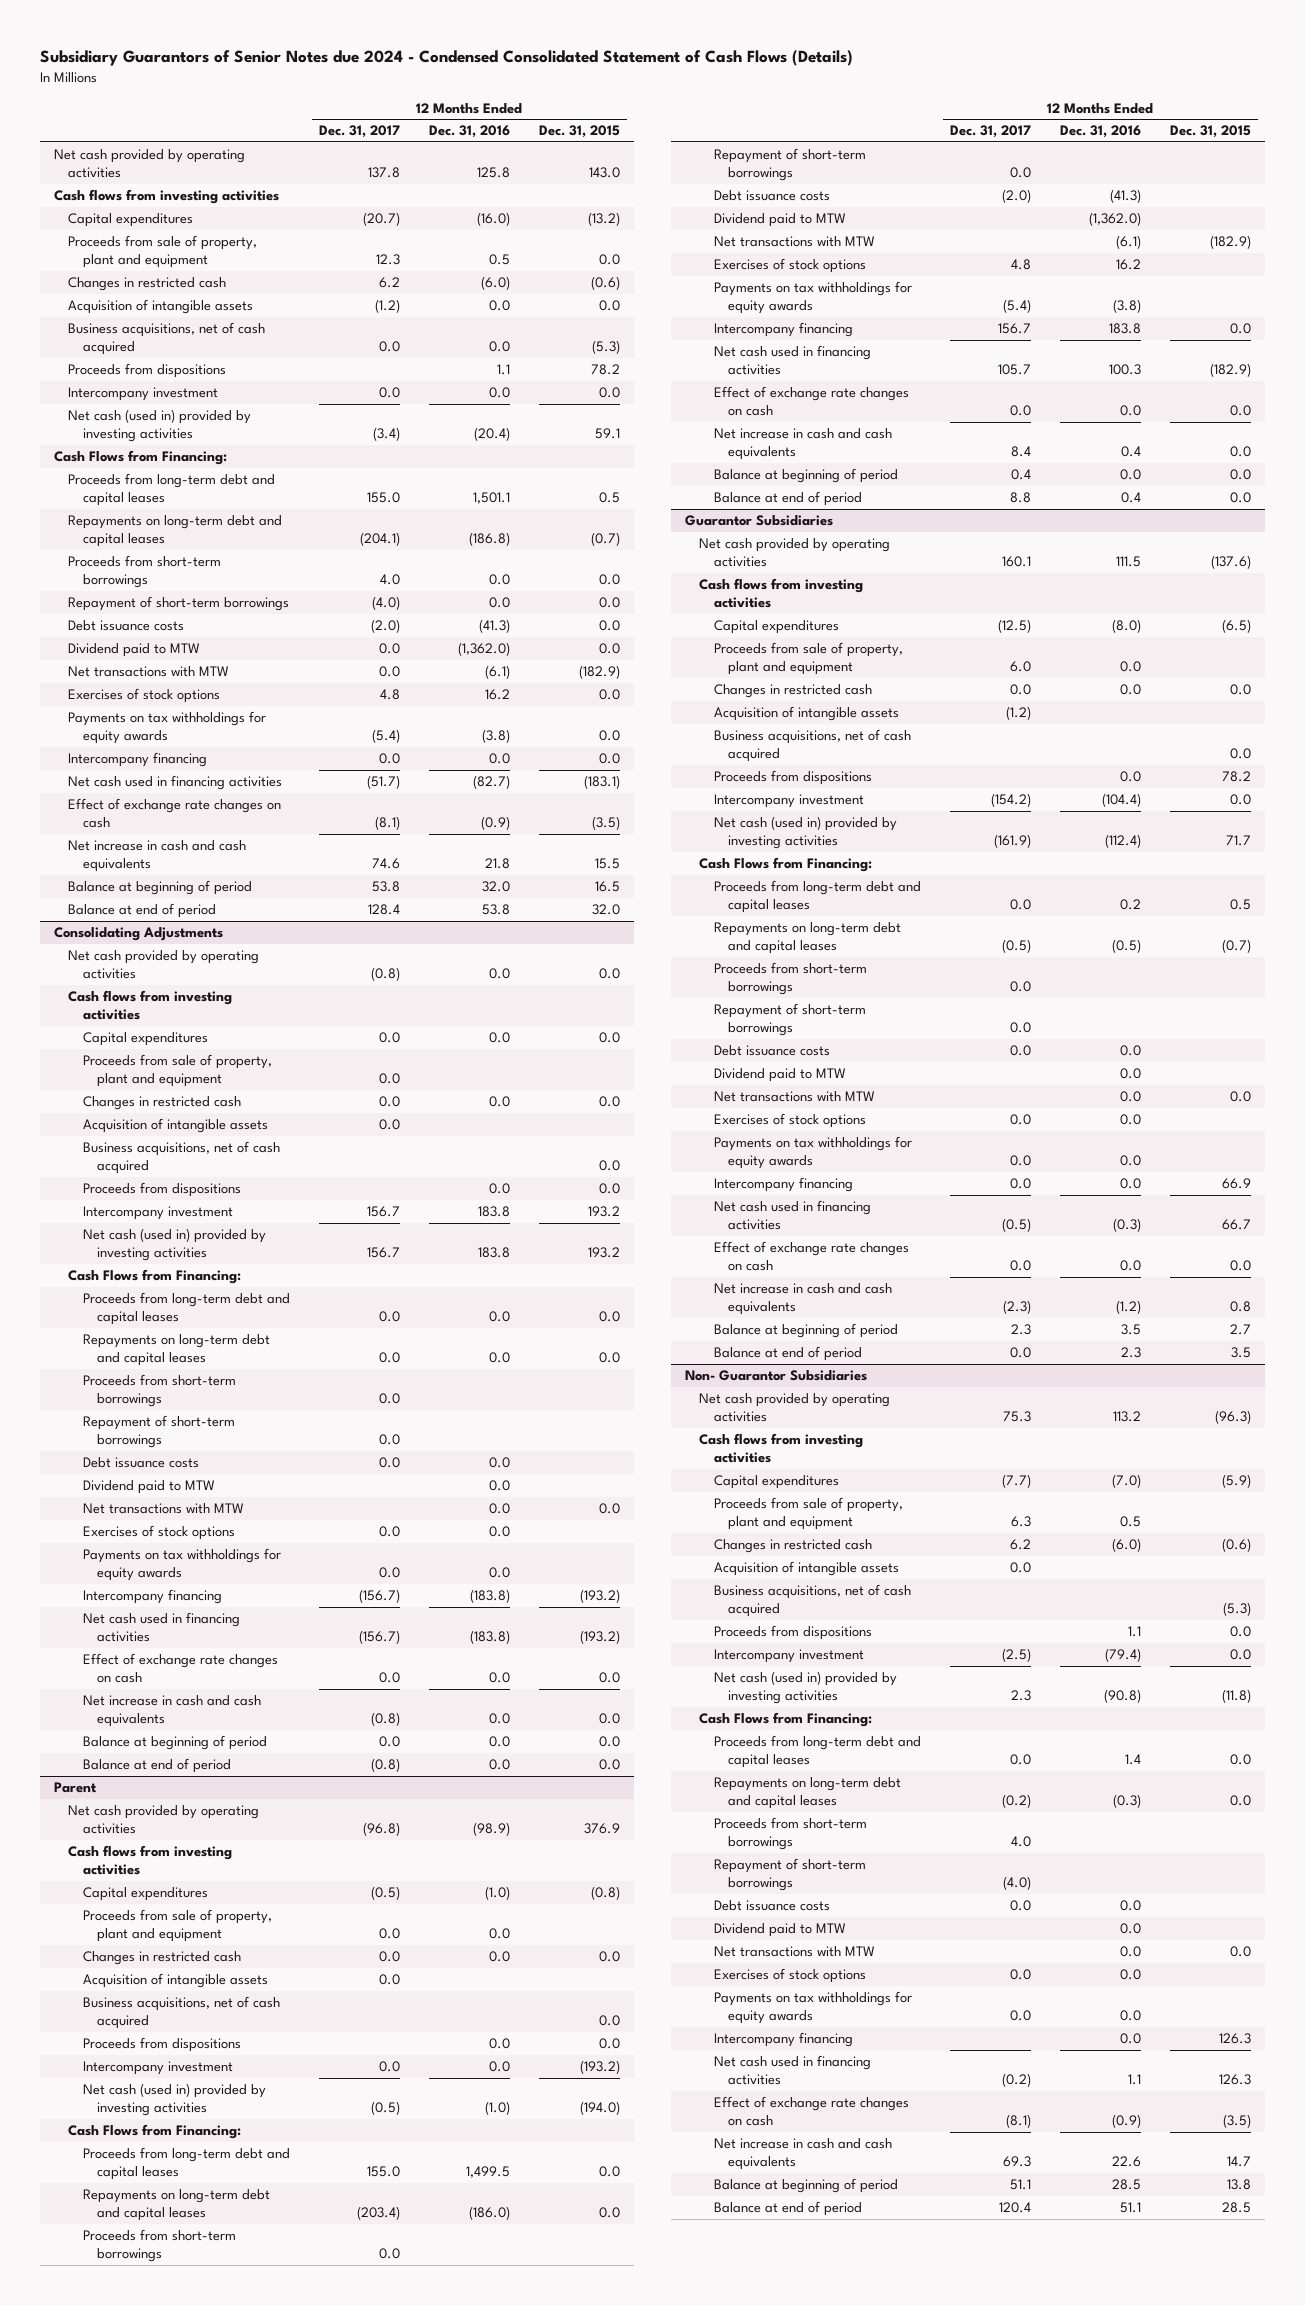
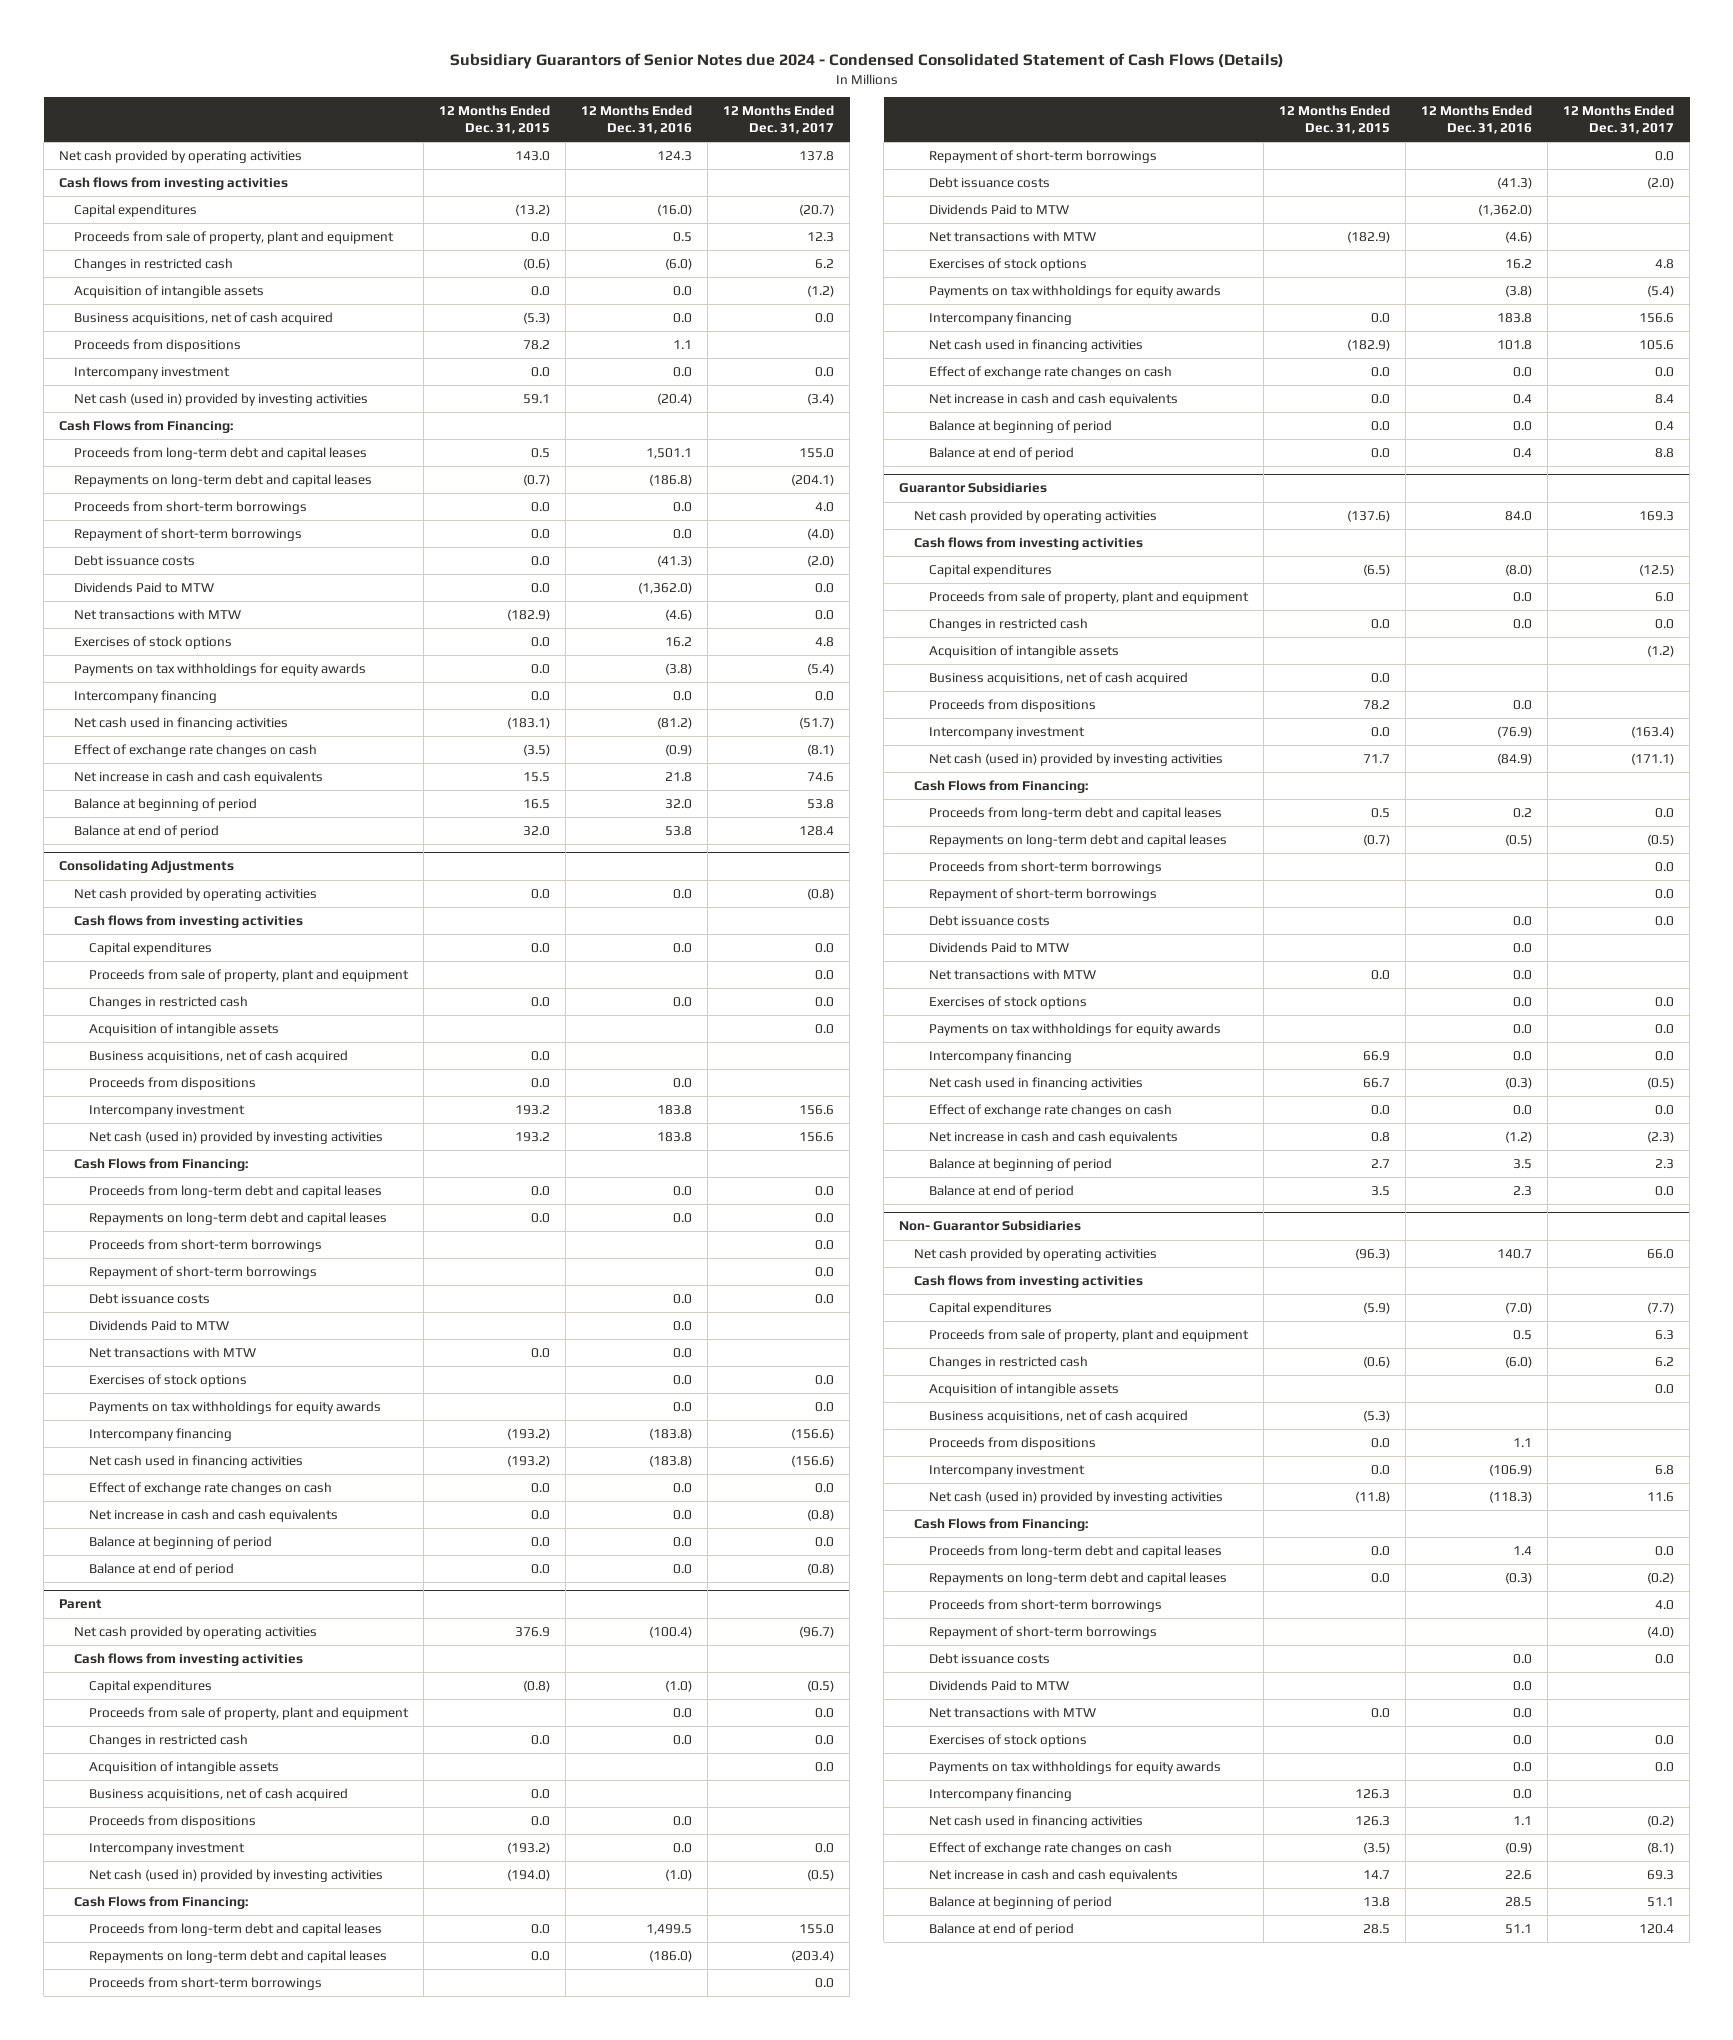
[476,167,510,179] 125.8 -> [657,151,693,162] 124.3
[68,643,201,658] Dividend paid to MTW -> [74,582,215,594] Dividends Paid to MTW
[484,665,510,680] (6.1) -> [665,609,693,622] (4.6)
[472,775,510,790] (82.7) -> [657,717,693,730] (81.2)
[366,1206,400,1218] 156.7 -> [799,1105,835,1116] 156.6
[366,1247,400,1259] 156.7 -> [799,1132,835,1143] 156.6
[82,1480,215,1495] Dividend paid to MTW -> [89,1320,230,1332] Dividends Paid to MTW
[358,1589,400,1604] (156.7) -> [791,1428,835,1441] (156.6)
[358,1630,400,1645] (156.7) -> [791,1455,835,1468] (156.6)
[362,1822,400,1837] (96.8) -> [799,1626,835,1639] (96.7)
[472,1822,510,1837] (98.9) -> [649,1626,693,1639] (100.4)
[713,213,846,228] Dividend paid to MTW -> [929,204,1070,216] Dividends Paid to MTW
[1115,235,1141,250] (6.1) -> [1505,231,1533,244] (4.6)
[997,323,1031,335] 156.7 -> [1639,313,1675,324] 156.6
[997,364,1031,376] 105.7 -> [1639,340,1675,351] 105.6
[1108,364,1141,376] 100.3 -> [1497,340,1533,351] 101.8
[1001,556,1031,568] 160.1 -> [1639,511,1675,522] 169.3
[1115,556,1141,568] 111.5 -> [1505,511,1533,522] 84.0
[990,793,1031,808] (154.2) -> [1631,726,1675,739] (163.4)
[1101,793,1141,808] (104.4) -> [1497,726,1533,739] (76.9)
[993,834,1031,849] (161.9) -> [1631,753,1675,766] (171.1)
[1104,834,1141,849] (112.4) -> [1497,753,1533,766] (84.9)
[713,1068,846,1083] Dividend paid to MTW -> [929,942,1070,954] Dividends Paid to MTW
[1002,1411,1031,1423] 75.3 -> [1647,1249,1675,1260] 66.0
[1112,1411,1141,1423] 113.2 -> [1497,1249,1533,1260] 140.7
[1001,1648,1031,1663] (2.5) -> [1655,1465,1675,1476] 6.8
[1104,1648,1141,1663] (79.4) -> [1489,1464,1533,1477] (106.9)
[1010,1690,1031,1702] 2.3 -> [1647,1492,1675,1503] 11.6
[1103,1689,1141,1704] (90.8) -> [1489,1491,1533,1504] (118.3)
[713,1923,846,1938] Dividend paid to MTW -> [929,1680,1070,1692] Dividends Paid to MTW

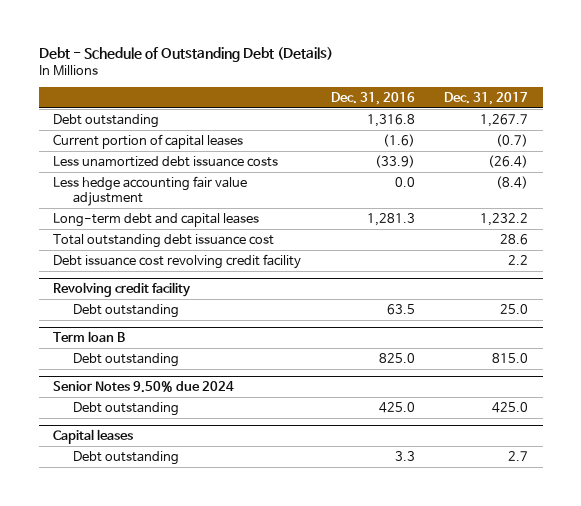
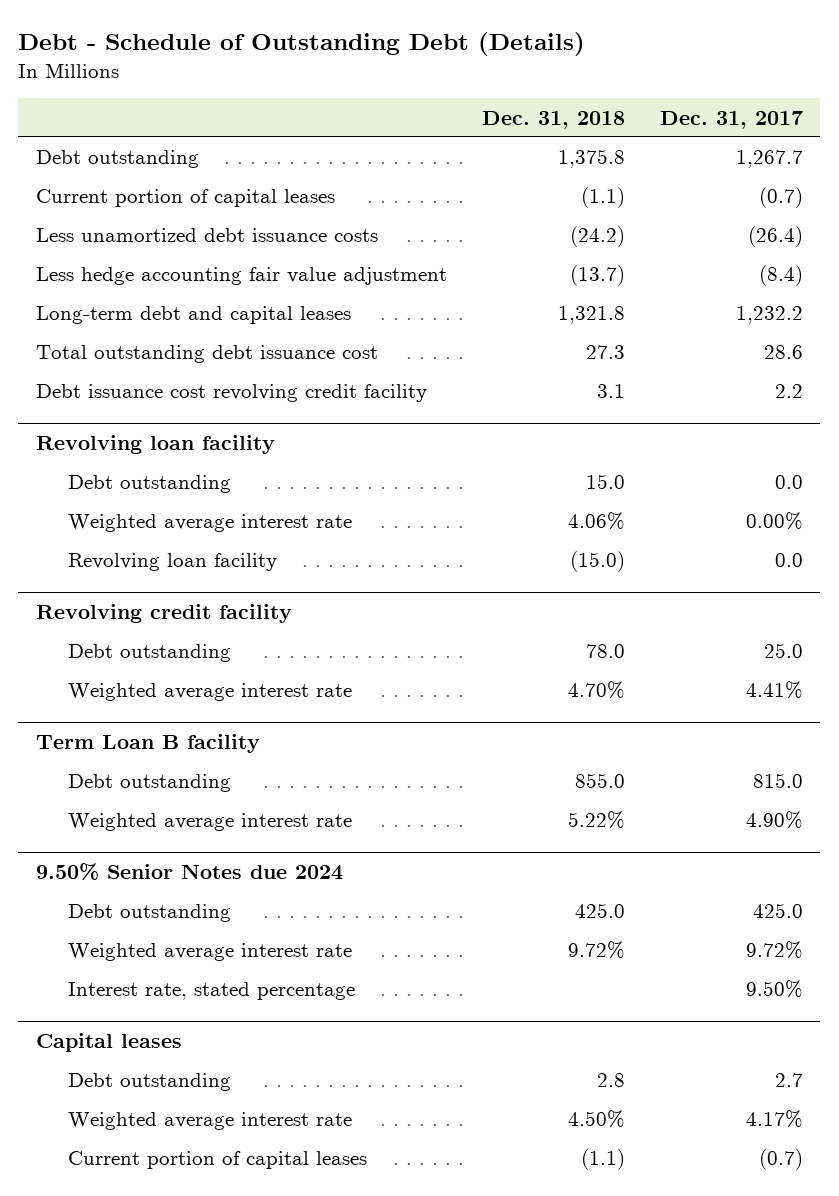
[330,91,415,105] Dec. 31, 2016 -> none
none -> [481,110,625,129] Dec. 31, 2018
none -> [35,435,275,455] Revolving loan facility
none -> [67,475,231,494] Debt outstanding
none -> [67,514,352,533] Weighted average interest rate
none -> [67,553,277,572] Revolving loan facility
none -> [67,683,352,702] Weighted average interest rate
[53,331,126,343] Term loan B -> [35,734,260,754] Term Loan B facility
none -> [67,813,352,832] Weighted average interest rate
[53,381,235,394] Senior Notes 9.50% due 2024 -> [35,863,343,881] 9.50% Senior Notes due 2024
none -> [67,943,352,962] Weighted average interest rate
none -> [67,982,355,1001] Interest rate, stated percentage
none -> [67,1112,352,1131] Weighted average interest rate
none -> [67,1151,367,1170] Current portion of capital leases

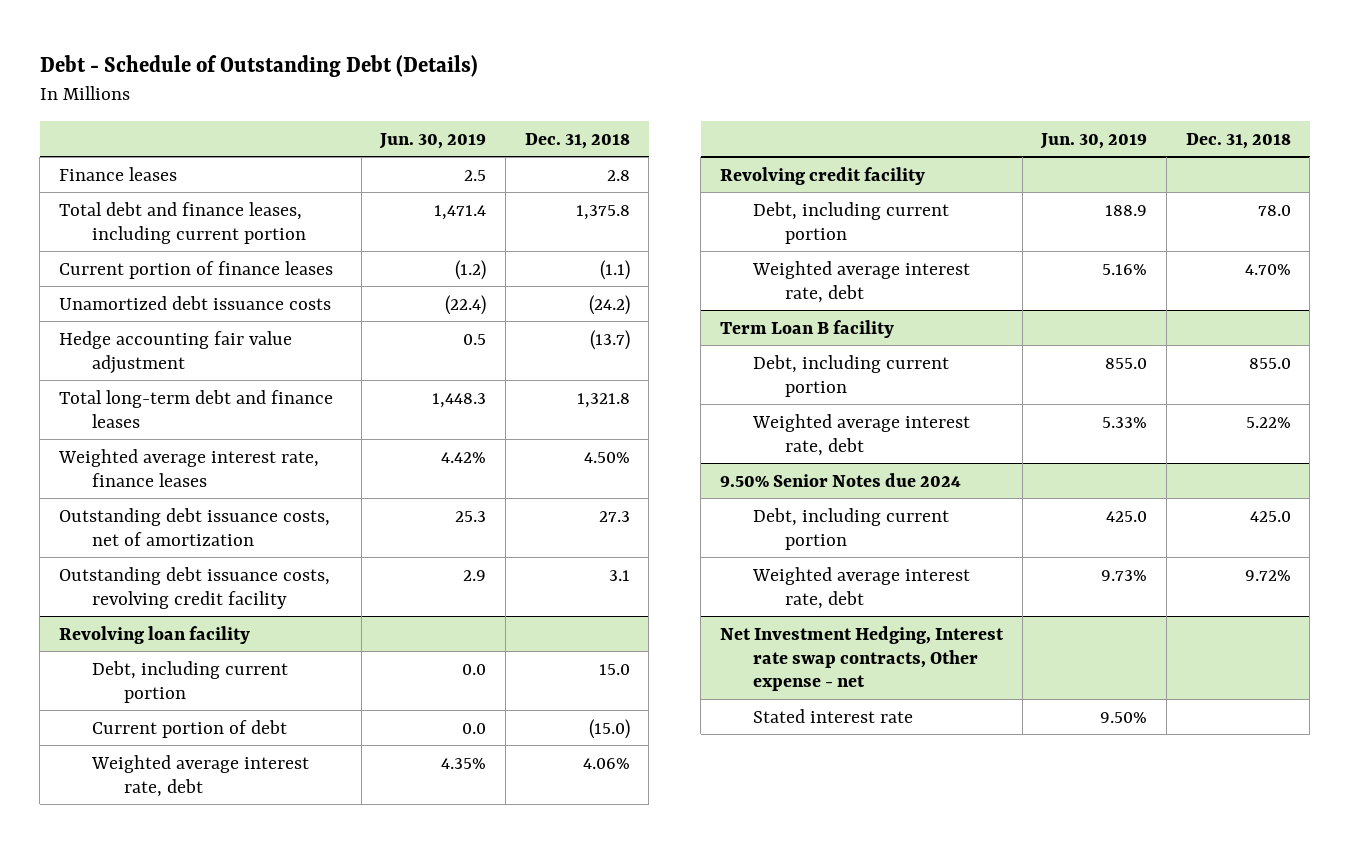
[659,110,803,129] Dec. 31, 2017 -> none
none -> [379,132,487,149] Jun. 30, 2019
none -> [59,166,178,181] Finance leases
[35,150,199,169] Debt outstanding -> [59,201,306,244] Total debt and finance leases, including current portion
[35,189,335,208] Current portion of capital leases -> [59,260,334,279] Current portion of finance leases
[35,228,378,243] Less unamortized debt issuance costs -> [59,295,332,310] Unamortized debt issuance costs
[35,267,447,286] Less hedge accounting fair value adjustment -> [59,330,293,374] Hedge accounting fair value adjustment
[35,306,351,325] Long-term debt and capital leases -> [59,389,334,428] Total long-term debt and finance leases
none -> [58,448,320,487] Weighted average interest rate, finance leases
[35,345,378,364] Total outstanding debt issuance cost -> [59,507,331,546] Outstanding debt issuance costs, net of amortization
[35,384,427,403] Debt issuance cost revolving credit facility -> [59,566,331,609] Outstanding debt issuance costs, revolving credit facility
[67,475,231,494] Debt outstanding -> none
[67,553,277,572] Revolving loan facility -> none
none -> [91,660,288,703] Debt, including current portion
none -> [91,719,287,738] Current portion of debt
[67,514,352,533] Weighted average interest rate -> [90,754,309,797] Weighted average interest rate, debt
[67,644,231,663] Debt outstanding -> none
none -> [752,201,949,244] Debt, including current portion
[67,683,352,702] Weighted average interest rate -> [751,260,970,303] Weighted average interest rate, debt
[67,774,231,793] Debt outstanding -> [752,354,949,397] Debt, including current portion
[67,813,352,832] Weighted average interest rate -> [751,413,970,456] Weighted average interest rate, debt
[35,1033,182,1053] Capital leases -> none
[67,1073,231,1092] Debt outstanding -> none
[67,1112,352,1131] Weighted average interest rate -> none
[67,1151,367,1170] Current portion of capital leases -> none
[67,904,231,923] Debt outstanding -> [752,507,949,550] Debt, including current portion
[67,943,352,962] Weighted average interest rate -> [751,566,970,609] Weighted average interest rate, debt
none -> [719,625,1004,692] Net Investment Hedging, Interest rate swap contracts, Other expense - net
[67,982,355,1001] Interest rate, stated percentage -> [752,708,913,723] Stated interest rate

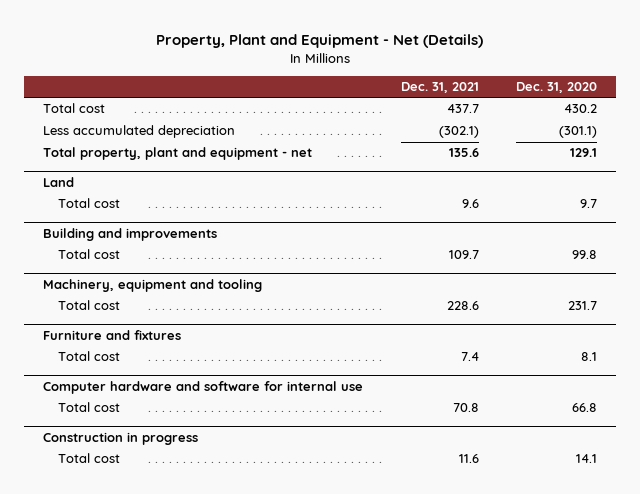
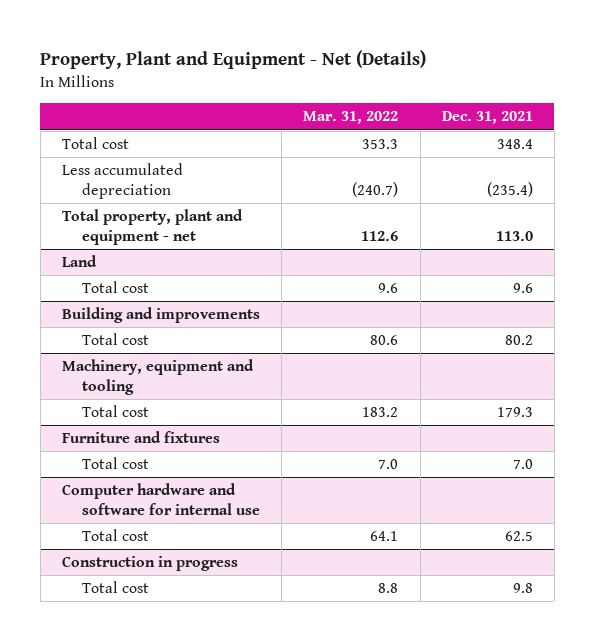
[516,82,598,94] Dec. 31, 2020 -> none
none -> [303,111,399,125] Mar. 31, 2022
[446,104,479,114] 437.7 -> [496,139,533,150] 348.4
[438,126,479,139] (302.1) -> [486,182,533,198] (235.4)
[448,148,479,158] 135.6 -> [495,231,533,242] 113.0
[448,250,479,260] 109.7 -> [504,335,533,346] 80.2
[446,301,479,311] 228.6 -> [496,407,533,418] 179.3
[460,352,479,362] 7.4 -> [512,459,533,470] 7.0
[452,403,479,413] 70.8 -> [504,531,533,542] 62.5
[458,454,479,464] 11.6 -> [512,583,533,594] 9.8

